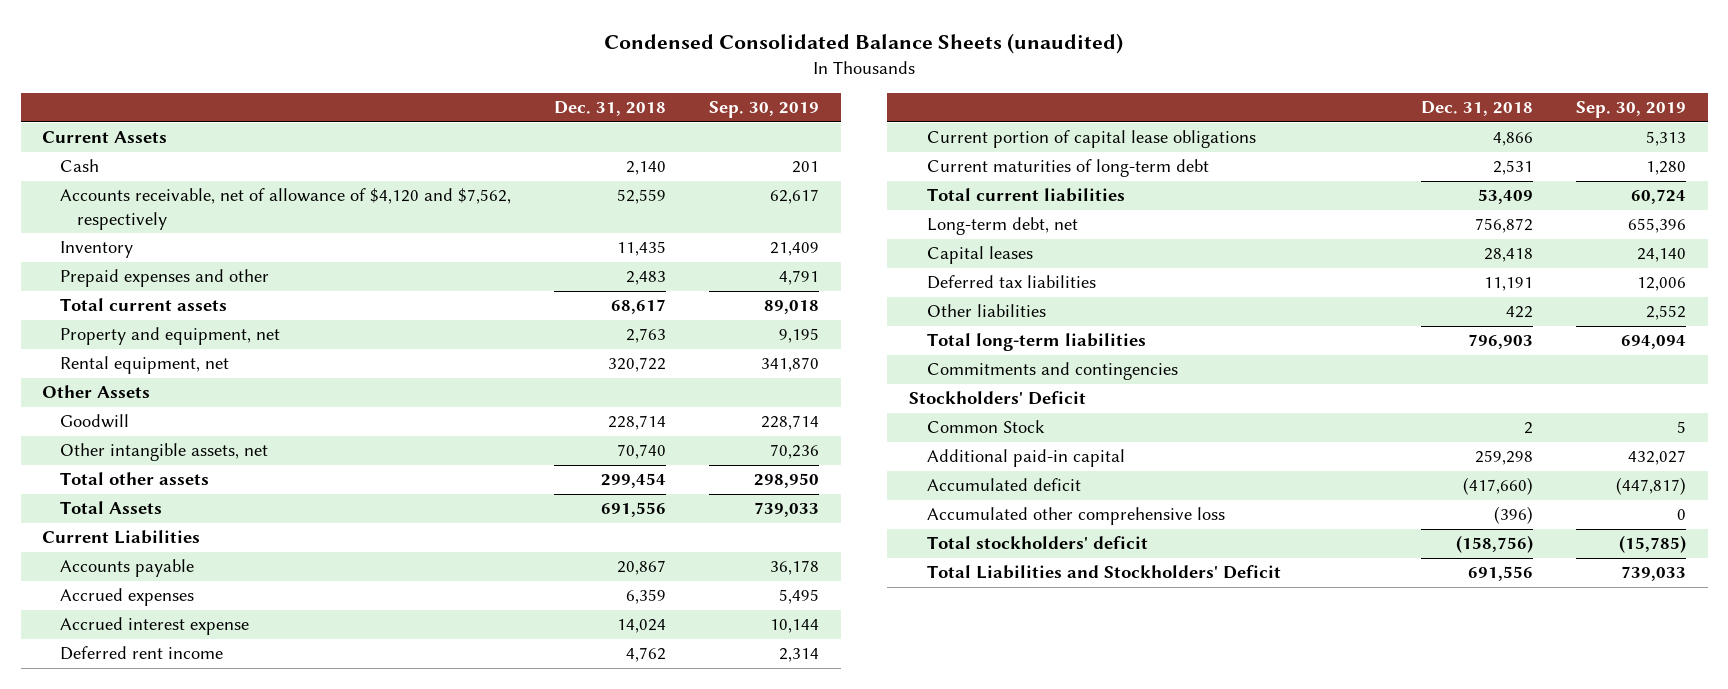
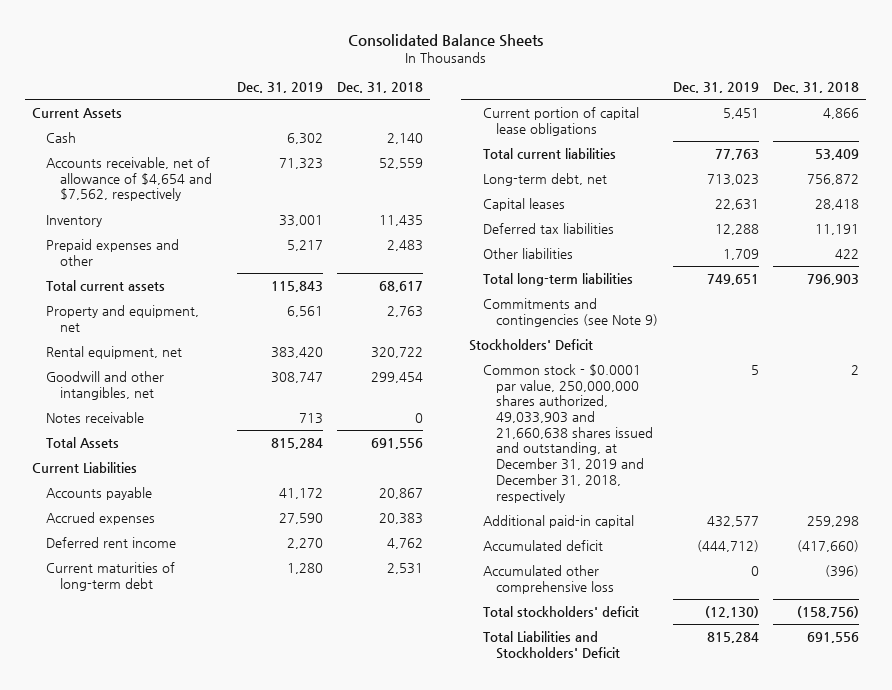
[604,33,1124,55] Condensed Consolidated Balance Sheets (unaudited) -> [347,33,543,47] Consolidated Balance Sheets
[709,101,820,119] Sep. 30, 2019 -> none
none -> [236,82,323,94] Dec. 31, 2019
[59,188,511,230] Accounts receivable, net of allowance of $4,120 and $7,562, respectively -> [46,157,213,202] Accounts receivable, net of allowance of $4,654 and $7,562, respectively
[42,385,151,399] Other Assets -> none
[59,414,129,429] Goodwill -> none
[59,443,268,462] Other intangible assets, net -> none
[59,472,209,486] Total other assets -> [46,371,165,400] Goodwill and other intangibles, net
none -> [46,412,145,424] Notes receivable
[59,617,249,636] Accrued interest expense -> none
[626,589,667,605] 6,359 -> [378,513,423,525] 20,383
[926,130,1256,149] Current portion of capital lease obligations -> [482,107,639,136] Current portion of capital lease obligations
[926,362,1178,381] Commitments and contingencies -> [482,298,659,327] Commitments and contingencies (see Note 9)
[926,420,1045,434] Common Stock -> [482,364,654,503] Common stock - $0.0001 par value, 250,000,000 shares authorized, 49,033,903 and 21,660,638 shares issued and outstanding, at December 31, 2019 and December 31, 2018, respectively

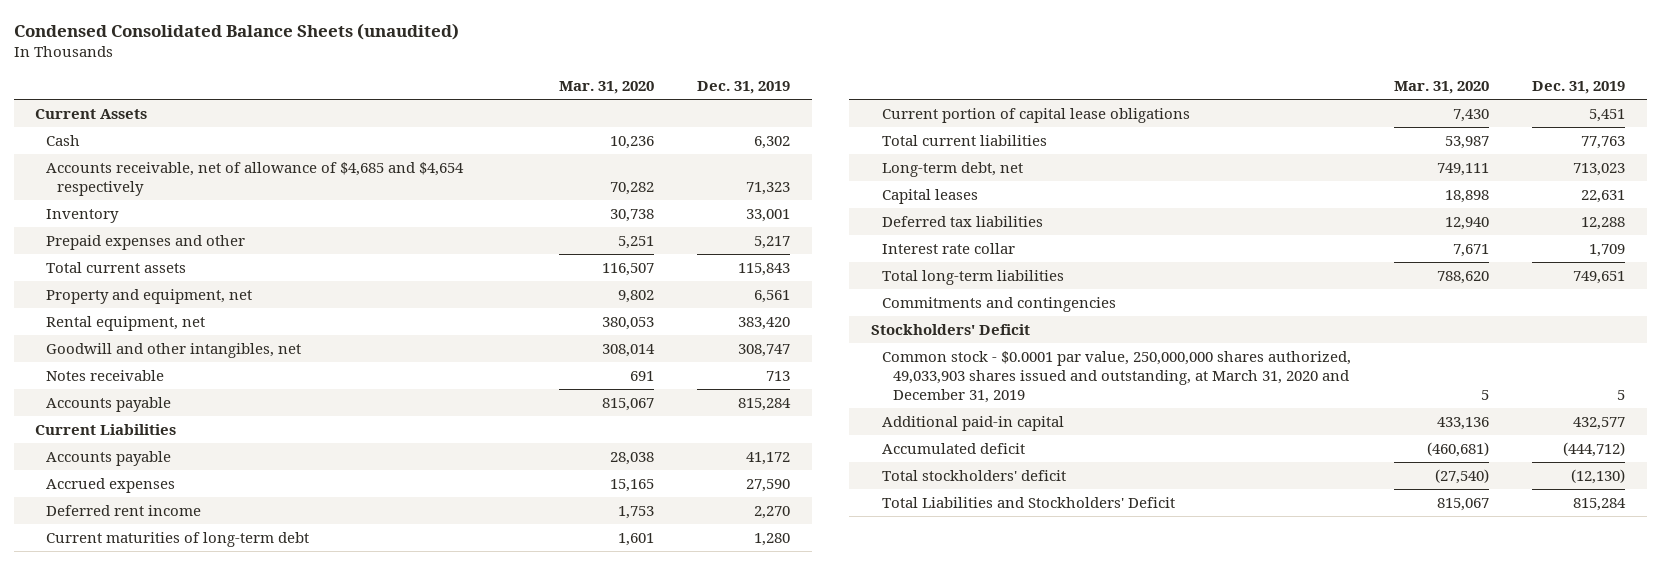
[347,33,543,47] Consolidated Balance Sheets -> [13,23,459,41] Condensed Consolidated Balance Sheets (unaudited)
[336,82,423,94] Dec. 31, 2018 -> none
none -> [558,81,654,95] Mar. 31, 2020
[46,157,213,202] Accounts receivable, net of allowance of $4,654 and $7,562, respectively -> [46,161,465,196] Accounts receivable, net of allowance of $4,685 and $4,654 respectively
[46,437,120,449] Total Assets -> [46,396,172,412] Accounts payable
[482,248,573,260] Other liabilities -> [881,242,1015,254] Interest rate collar
[482,298,659,327] Commitments and contingencies (see Note 9) -> [881,296,1116,312] Commitments and contingencies
[482,364,654,503] Common stock - $0.0001 par value, 250,000,000 shares authorized, 49,033,903 and 21,660,638 shares issued and outstanding, at December 31, 2019 and December 31, 2018, respectively -> [881,350,1351,403] Common stock - $0.0001 par value, 250,000,000 shares authorized, 49,033,903 shares issued and outstanding, at March 31, 2020 and December 31, 2019
[482,565,615,594] Accumulated other comprehensive loss -> none

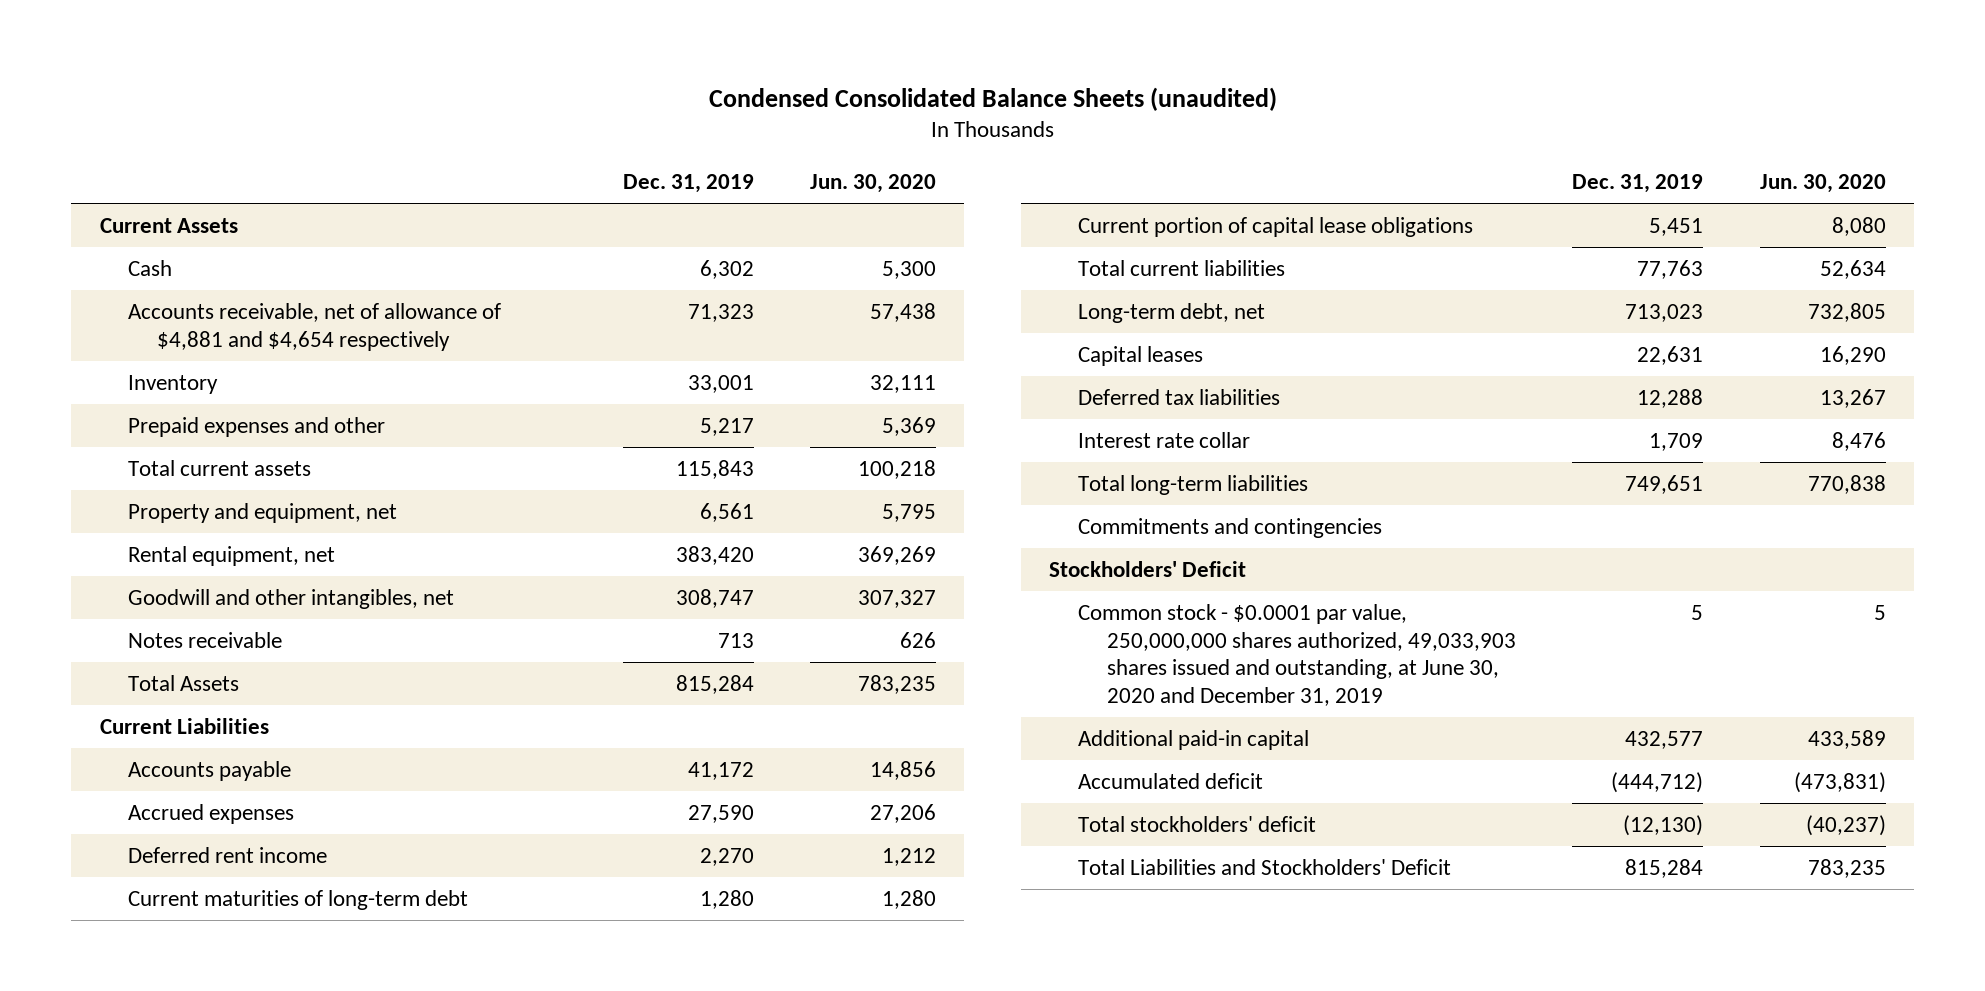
[558,81,654,95] Mar. 31, 2020 -> none
none -> [810,174,937,194] Jun. 30, 2020
[46,161,465,196] Accounts receivable, net of allowance of $4,685 and $4,654 respectively -> [128,303,502,351] Accounts receivable, net of allowance of $4,881 and $4,654 respectively
[46,396,172,412] Accounts payable -> [128,675,240,692] Total Assets
[881,350,1351,403] Common stock - $0.0001 par value, 250,000,000 shares authorized, 49,033,903 shares issued and outstanding, at March 31, 2020 and December 31, 2019 -> [1078,604,1516,707] Common stock - $0.0001 par value, 250,000,000 shares authorized, 49,033,903 shares issued and outstanding, at June 30, 2020 and December 31, 2019

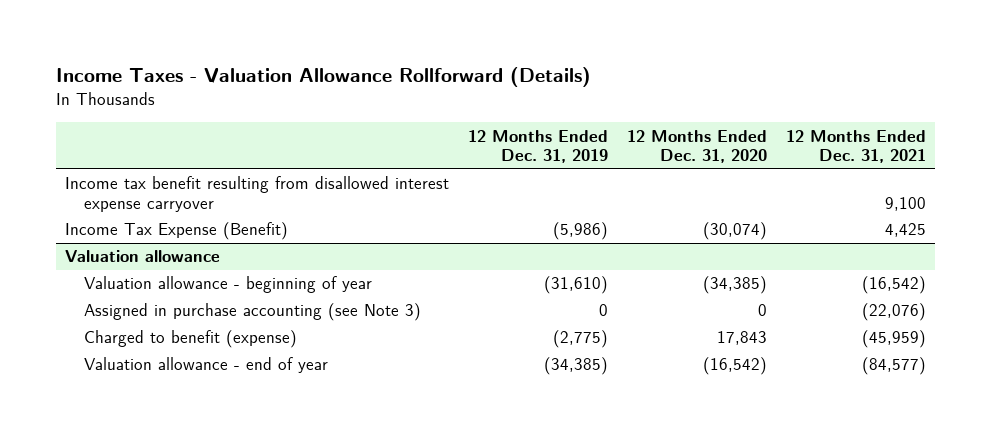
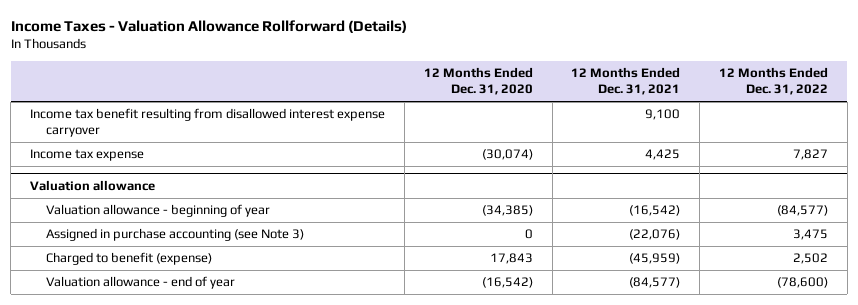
[468,129,609,164] 12 Months Ended Dec. 31, 2019 -> none
none -> [719,67,829,96] 12 Months Ended Dec. 31, 2022
[65,222,289,241] Income Tax Expense (Benefit) -> [30,149,145,162] Income tax expense

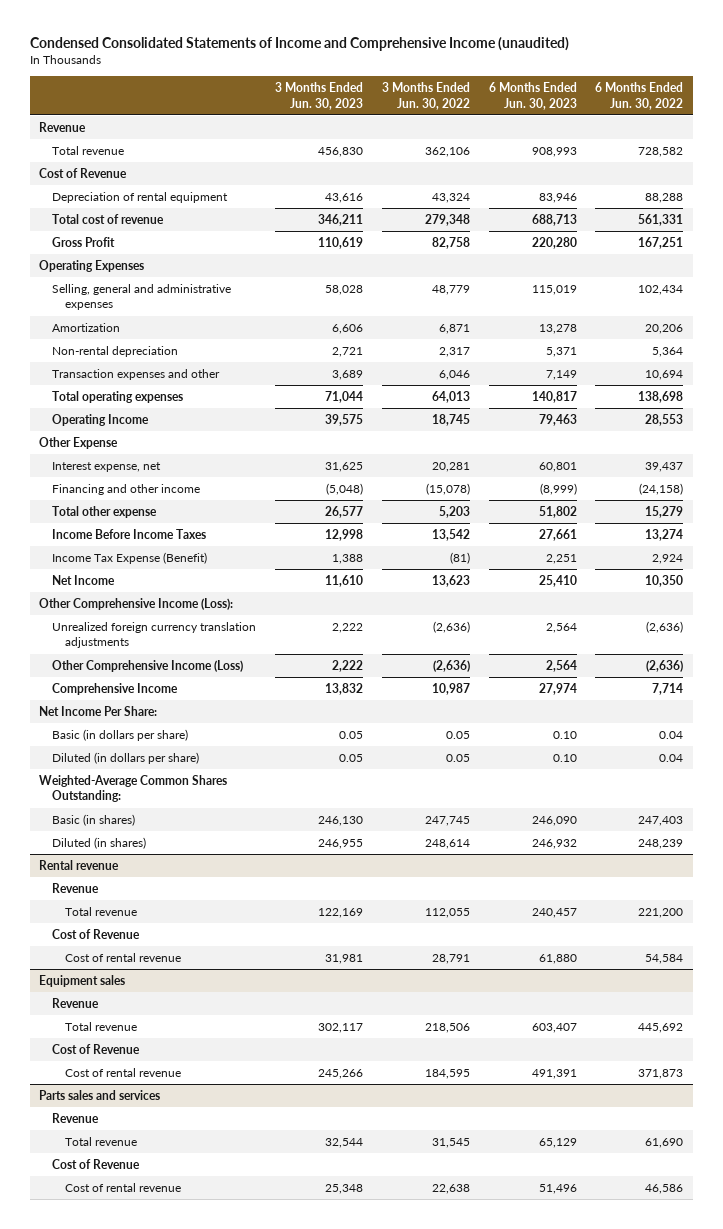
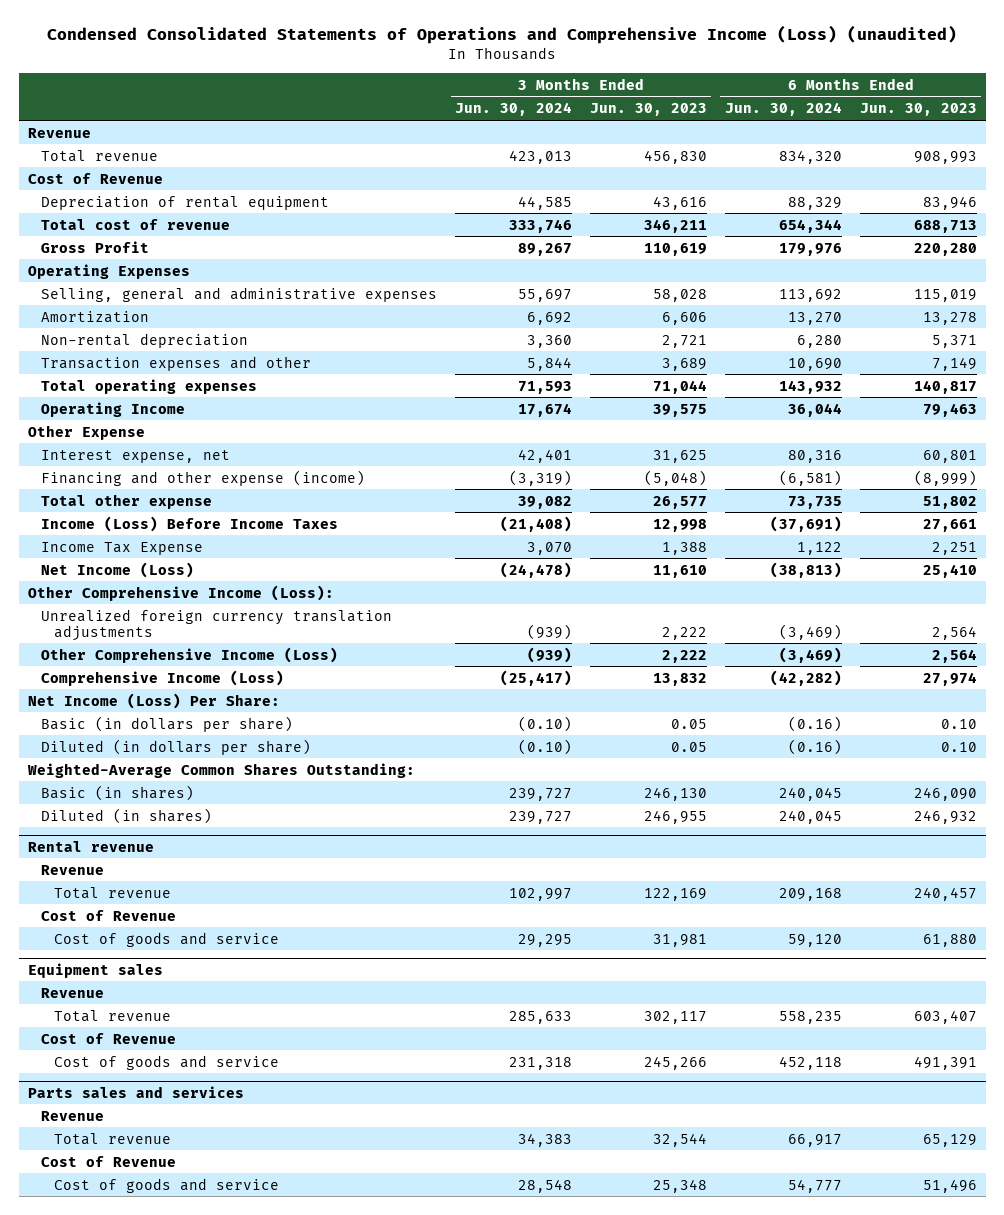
[29,37,569,52] Condensed Consolidated Statements of Income and Comprehensive Income (unaudited) -> [47,25,958,45] Condensed Consolidated Statements of Operations and Comprehensive Income (Loss) (unaudited)
[381,82,470,110] 3 Months Ended Jun. 30, 2022 -> none
[595,82,684,110] 6 Months Ended Jun. 30, 2022 -> none
none -> [454,102,572,117] Jun. 30, 2024
none -> [724,102,842,117] Jun. 30, 2024
[52,483,201,495] Financing and other income -> [41,469,366,486] Financing and other expense (income)
[52,528,207,539] Income Before Income Taxes -> [41,515,339,532] Income (Loss) Before Income Taxes
[52,551,208,564] Income Tax Expense (Benefit) -> [41,541,204,555] Income Tax Expense
[52,574,116,585] Net Income -> [41,561,195,578] Net Income (Loss)
[52,682,179,695] Comprehensive Income -> [41,669,285,686] Comprehensive Income (Loss)
[39,705,158,716] Net Income Per Share: -> [27,692,280,709] Net Income (Loss) Per Share:
[65,952,182,962] Cost of rental revenue -> [54,931,280,947] Cost of goods and service
[65,1067,182,1077] Cost of rental revenue -> [54,1054,280,1070] Cost of goods and service
[65,1182,182,1192] Cost of rental revenue -> [54,1177,280,1193] Cost of goods and service

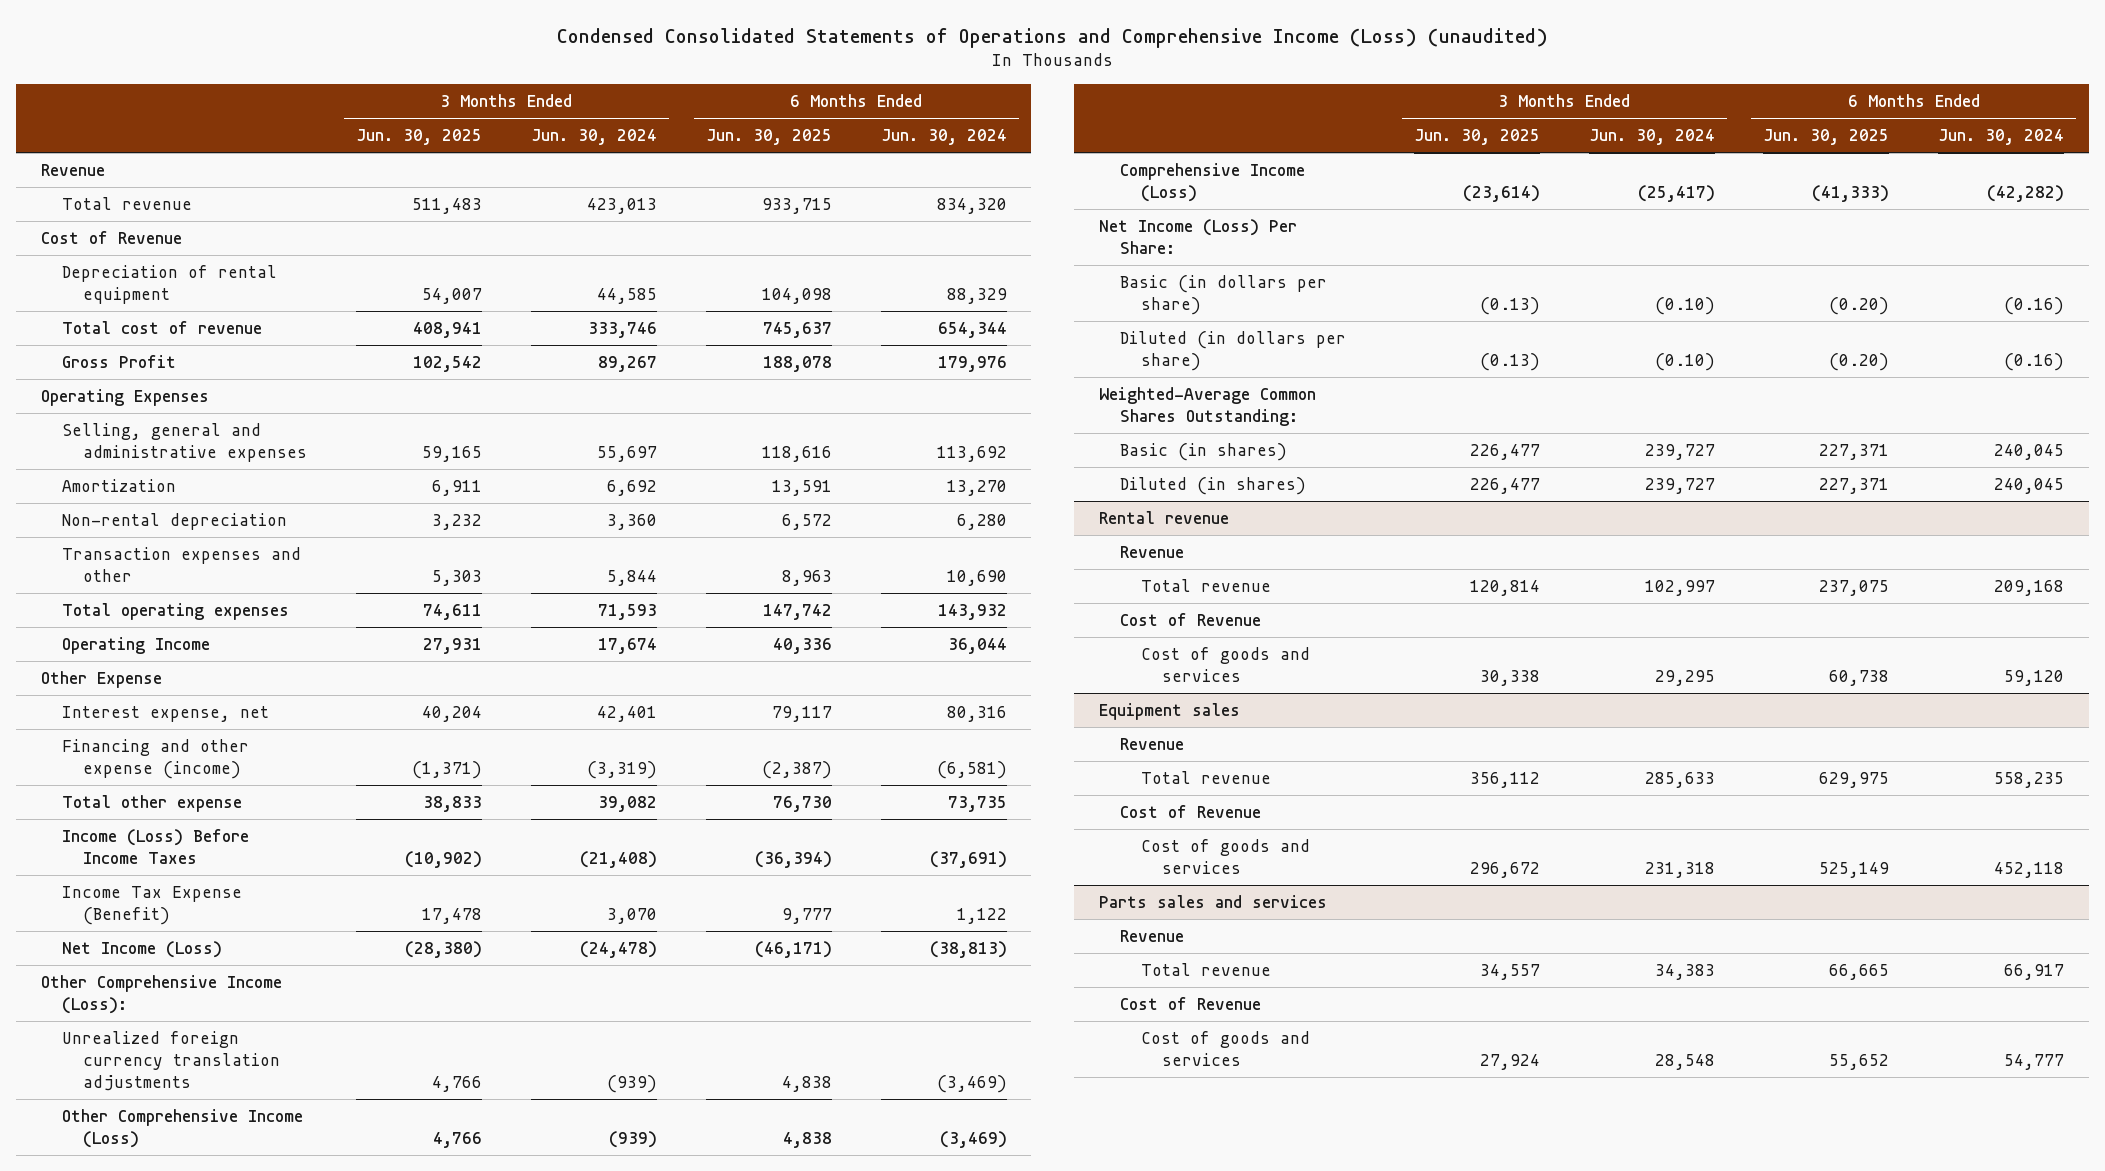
[589,103,707,117] Jun. 30, 2023 -> none
[859,103,977,117] Jun. 30, 2023 -> none
none -> [356,129,483,146] Jun. 30, 2025
none -> [705,129,832,146] Jun. 30, 2025
[41,541,204,555] Income Tax Expense -> [62,886,243,925] Income Tax Expense (Benefit)
[54,931,280,947] Cost of goods and service -> [1140,647,1310,682] Cost of goods and services
[54,1054,280,1070] Cost of goods and service -> [1140,839,1310,874] Cost of goods and services
[54,1177,280,1193] Cost of goods and service -> [1140,1031,1310,1066] Cost of goods and services

